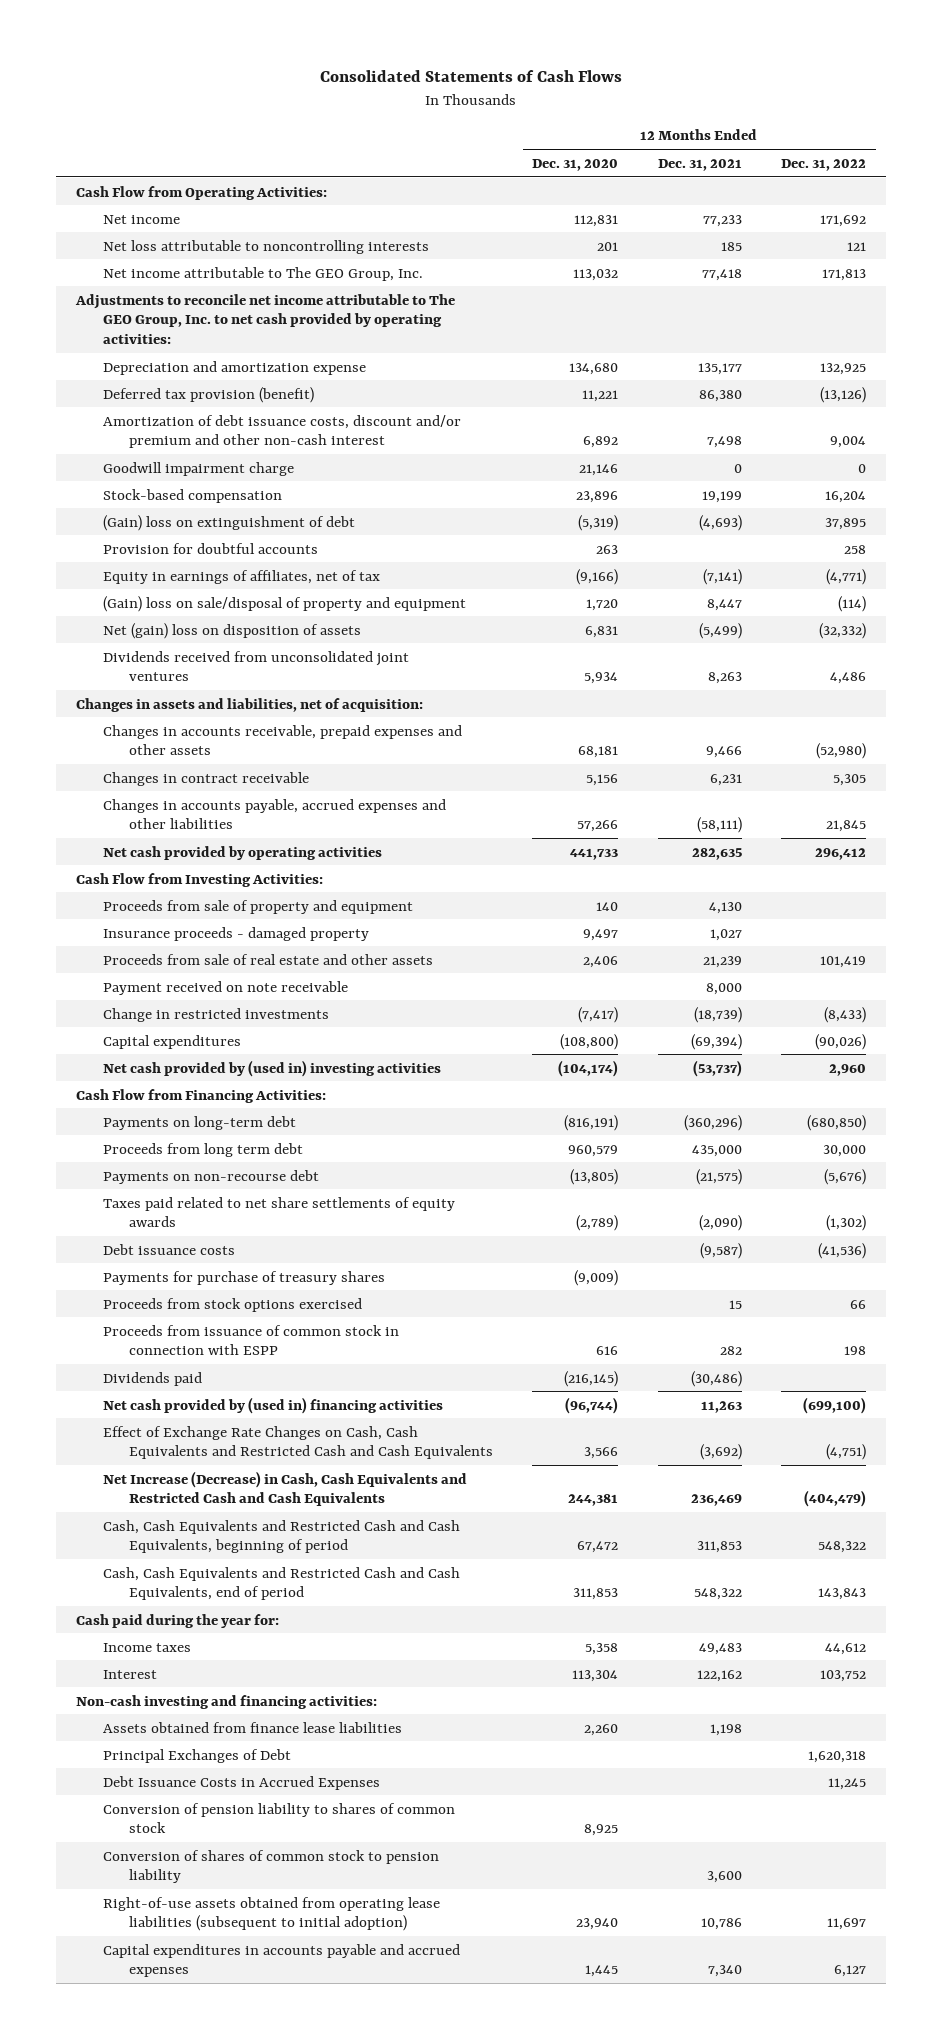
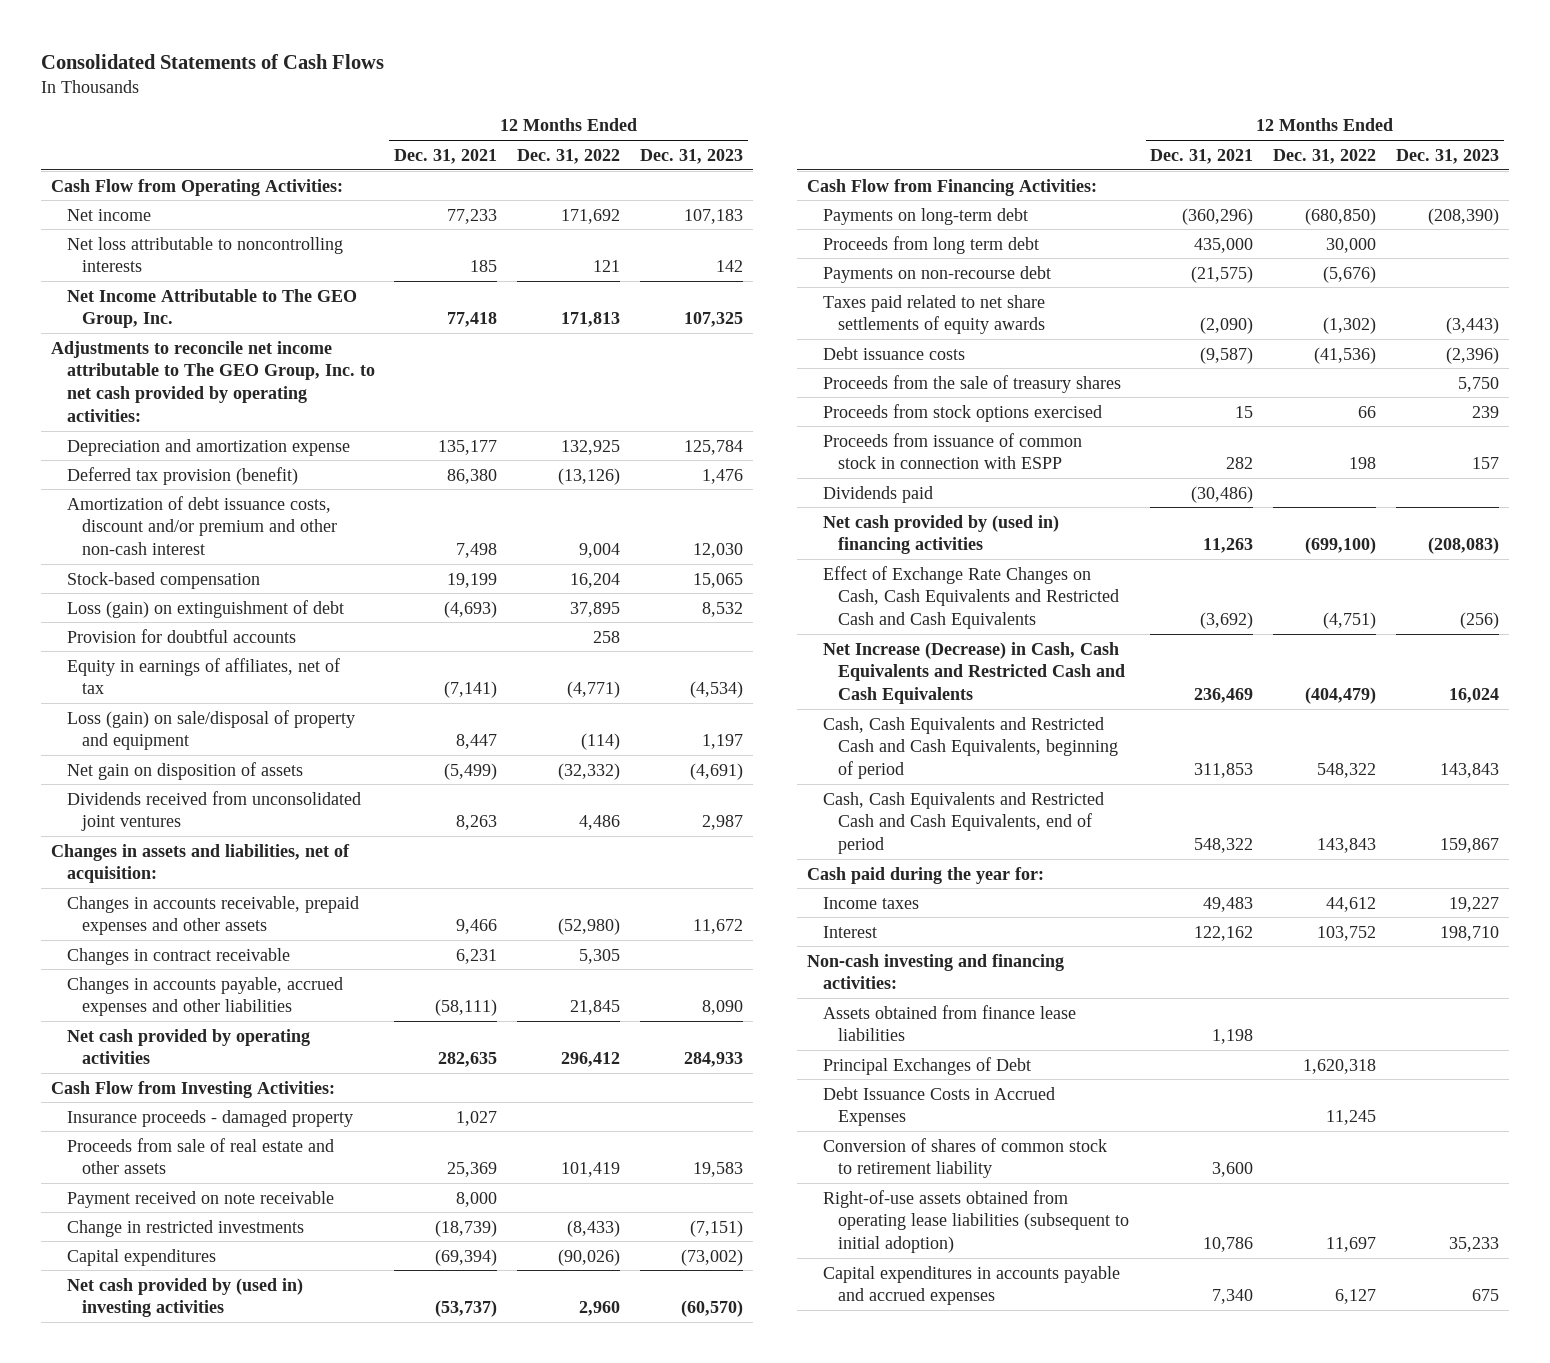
[532,158,619,171] Dec. 31, 2020 -> none
none -> [639,148,743,164] Dec. 31, 2023
[102,266,423,281] Net income attributable to The GEO Group, Inc. -> [66,288,357,329] Net Income Attributable to The GEO Group, Inc.
[102,461,294,476] Goodwill impairment charge -> none
[102,514,355,531] (Gain) loss on extinguishment of debt -> [66,599,344,618] Loss (gain) on extinguishment of debt
[102,595,466,612] (Gain) loss on sale/disposal of property and equipment -> [66,709,355,751] Loss (gain) on sale/disposal of property and equipment
[102,622,361,639] Net (gain) loss on disposition of assets -> [66,761,303,780] Net gain on disposition of assets
[102,899,413,914] Proceeds from sale of property and equipment -> none
[702,955,742,968] 21,239 -> [447,1162,498,1178] 25,369
[102,1270,385,1285] Payments for purchase of treasury shares -> none
none -> [822,374,1121,393] Proceeds from the sale of treasury shares
[102,1802,455,1834] Conversion of pension liability to shares of common stock -> none
[102,1849,439,1884] Conversion of shares of common stock to pension liability -> [822,1137,1107,1179] Conversion of shares of common stock to retirement liability

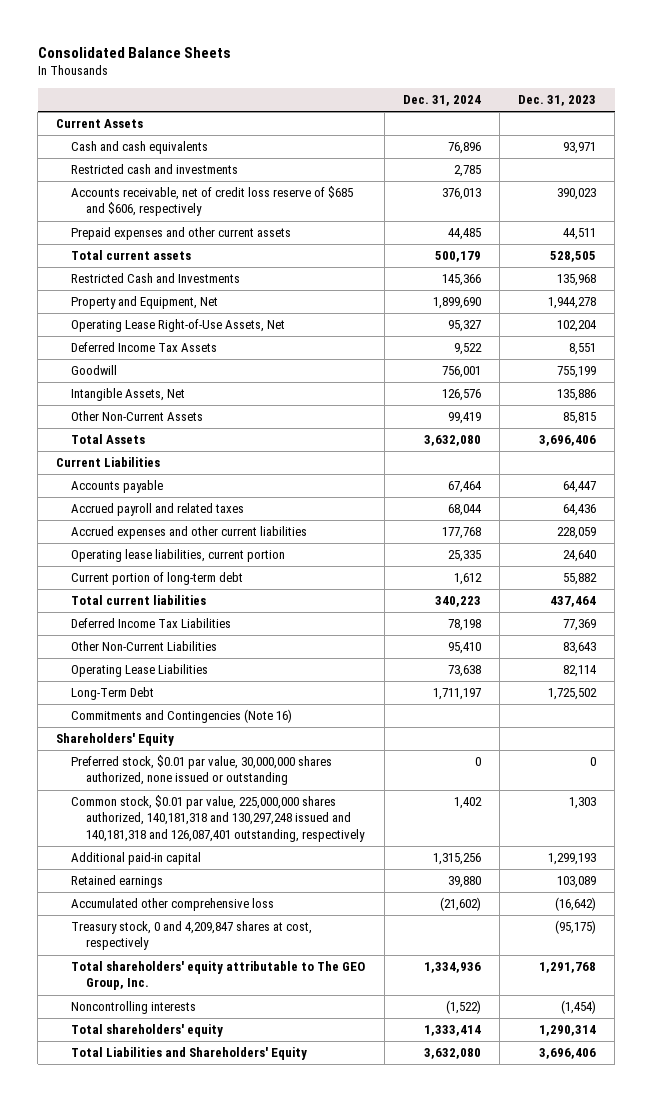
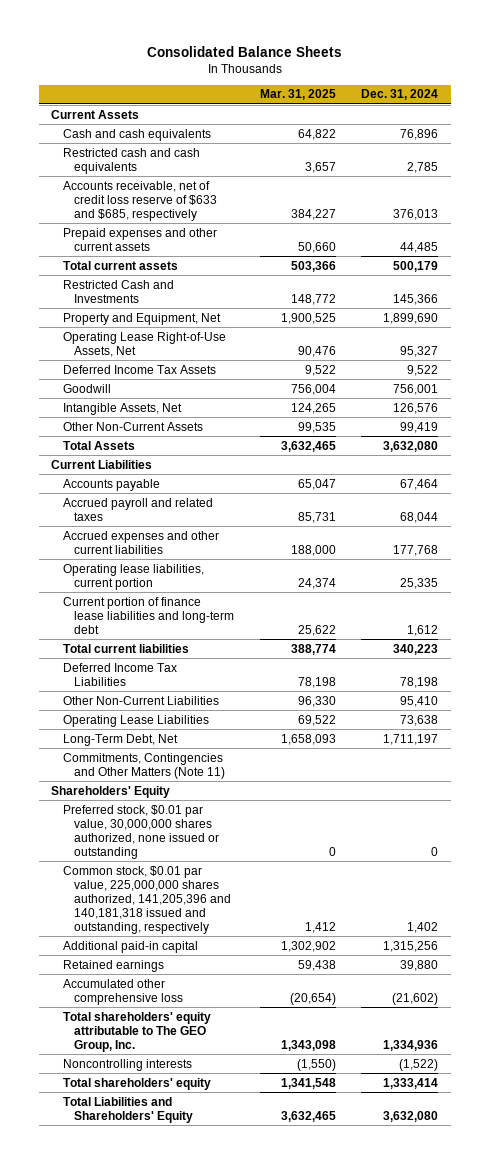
[518,95,597,107] Dec. 31, 2023 -> none
none -> [259,89,336,101] Mar. 31, 2025
[71,164,239,175] Restricted cash and investments -> [62,147,200,174] Restricted cash and cash equivalents
[71,186,354,217] Accounts receivable, net of credit loss reserve of $685 and $606, respectively -> [62,180,217,221] Accounts receivable, net of credit loss reserve of $633 and $685, respectively
[71,572,244,586] Current portion of long-term debt -> [62,596,234,634] Current portion of finance lease liabilities and long-term debt
[71,687,155,701] Long-Term Debt -> [62,733,178,746] Long-Term Debt, Net
[71,709,293,724] Commitments and Contingencies (Note 16) -> [62,752,225,779] Commitments, Contingencies and Other Matters (Note 11)
[71,795,366,842] Common stock, $0.01 par value, 225,000,000 shares authorized, 140,181,318 and 130,297,248 issued and 140,181,318 and 126,087,401 outstanding, respectively -> [62,865,231,934] Common stock, $0.01 par value, 225,000,000 shares authorized, 141,205,396 and 140,181,318 issued and outstanding, respectively
[71,921,313,951] Treasury stock, 0 and 4,209,847 shares at cost, respectively -> none

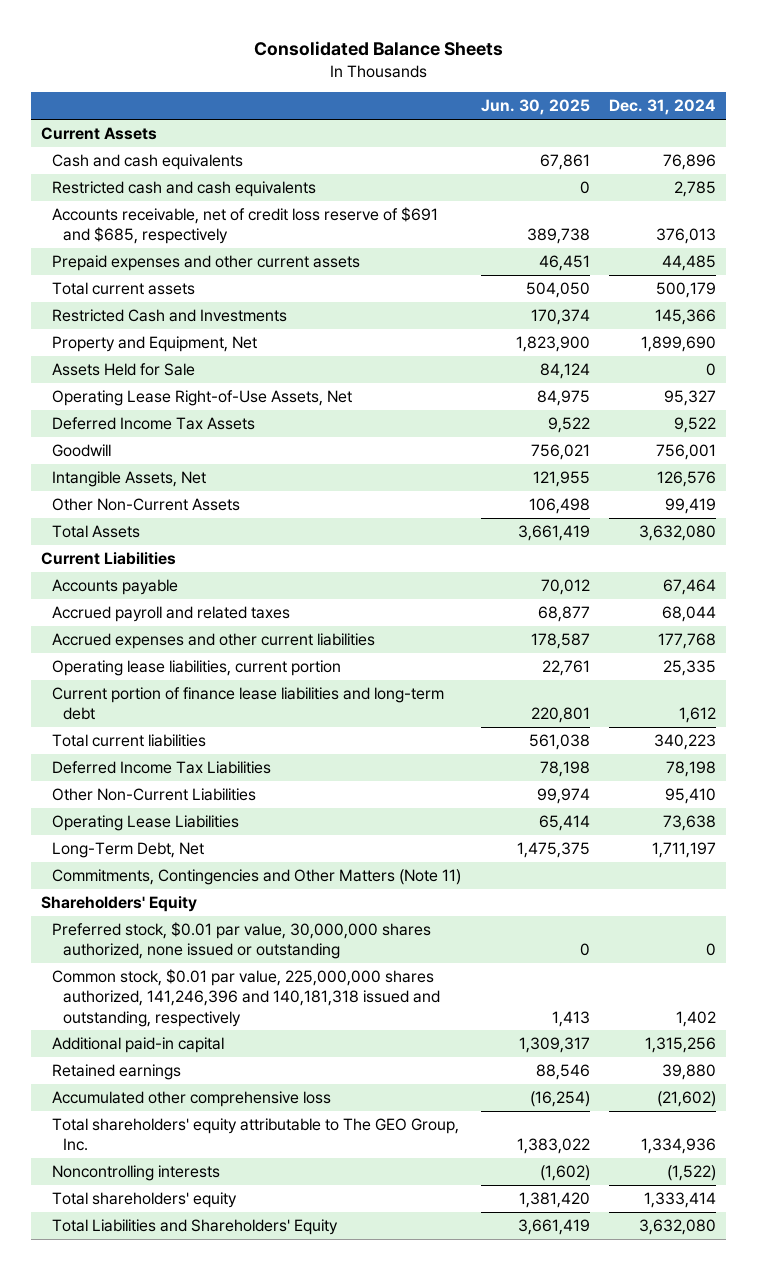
[259,89,336,101] Mar. 31, 2025 -> none
none -> [480,99,590,116] Jun. 30, 2025
[62,180,217,221] Accounts receivable, net of credit loss reserve of $633 and $685, respectively -> [52,207,439,245] Accounts receivable, net of credit loss reserve of $691 and $685, respectively
none -> [52,363,196,377] Assets Held for Sale
[62,865,231,934] Common stock, $0.01 par value, 225,000,000 shares authorized, 141,205,396 and 140,181,318 issued and outstanding, respectively -> [52,969,441,1027] Common stock, $0.01 par value, 225,000,000 shares authorized, 141,246,396 and 140,181,318 issued and outstanding, respectively

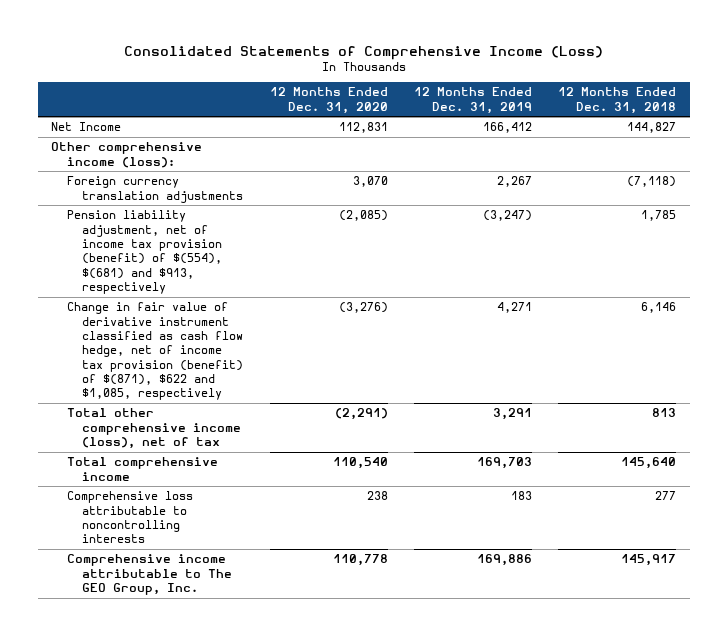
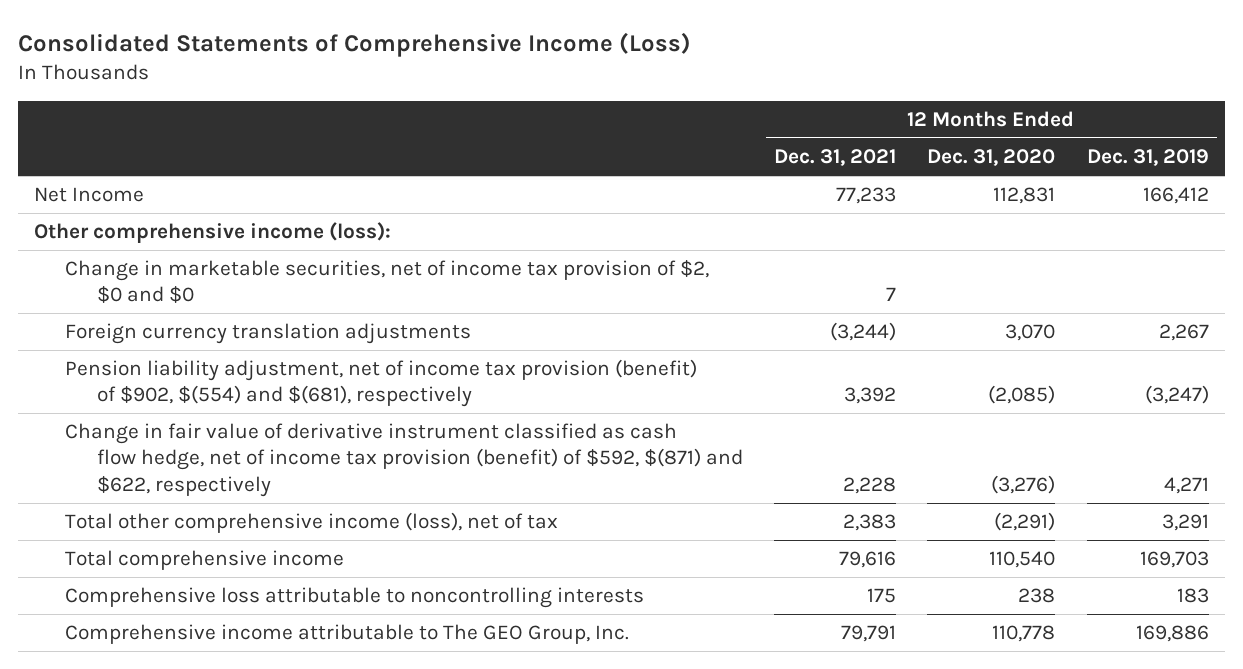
[558,87,677,114] 12 Months Ended Dec. 31, 2018 -> none
none -> [774,149,897,167] Dec. 31, 2021
none -> [65,260,710,304] Change in marketable securities, net of income tax provision of $2, $0 and $0
[66,210,223,295] Pension liability adjustment, net of income tax provision (benefit) of $(554), $(681) and $913, respectively -> [65,359,698,408] Pension liability adjustment, net of income tax provision (benefit) of $902, $(554) and $(681), respectively
[66,302,244,401] Change in fair value of derivative instrument classified as cash flow hedge, net of income tax provision (benefit) of $(871), $622 and $1,085, respectively -> [65,423,743,497] Change in fair value of derivative instrument classified as cash flow hedge, net of income tax provision (benefit) of $592, $(871) and $622, respectively

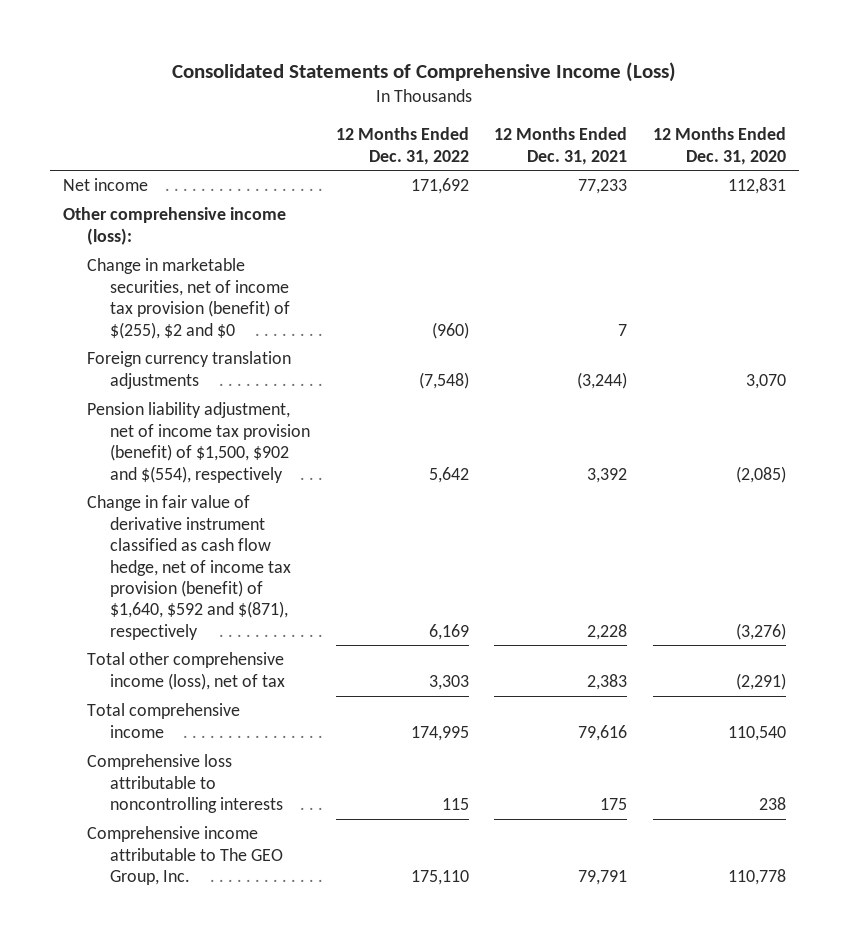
[1086,149,1209,167] Dec. 31, 2019 -> none
none -> [335,127,469,165] 12 Months Ended Dec. 31, 2022
[34,187,145,203] Net Income -> [62,178,148,192] Net income
[65,260,710,304] Change in marketable securities, net of income tax provision of $2, $0 and $0 -> [86,258,291,339] Change in marketable securities, net of income tax provision (benefit) of $(255), $2 and $0
[65,359,698,408] Pension liability adjustment, net of income tax provision (benefit) of $902, $(554) and $(681), respectively -> [86,402,311,483] Pension liability adjustment, net of income tax provision (benefit) of $1,500, $902 and $(554), respectively
[65,423,743,497] Change in fair value of derivative instrument classified as cash flow hedge, net of income tax provision (benefit) of $592, $(871) and $622, respectively -> [86,495,292,640] Change in fair value of derivative instrument classified as cash flow hedge, net of income tax provision (benefit) of $1,640, $592 and $(871), respectively

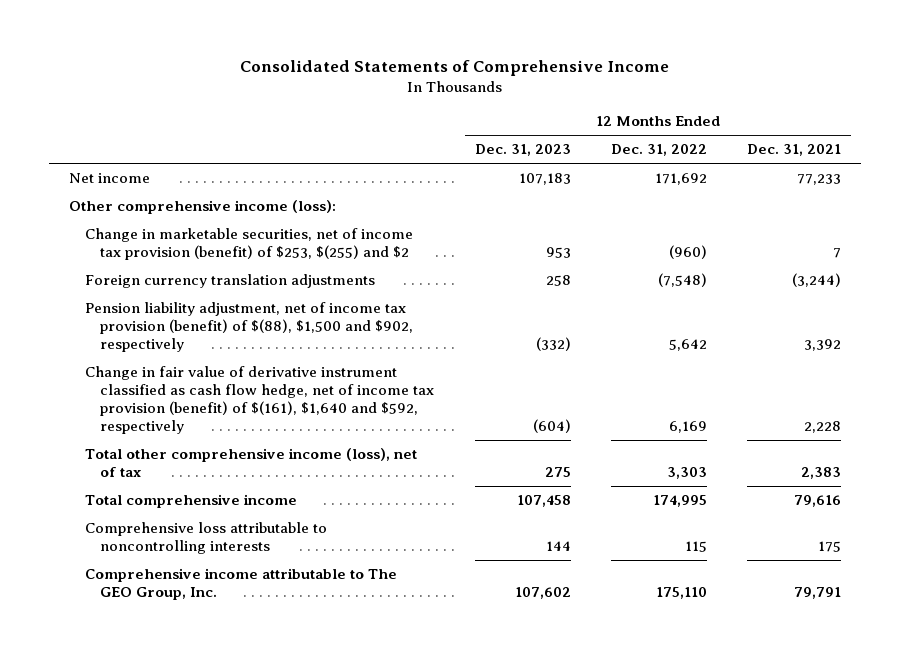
[172,61,677,82] Consolidated Statements of Comprehensive Income (Loss) -> [240,60,670,77] Consolidated Statements of Comprehensive Income
[652,127,786,165] 12 Months Ended Dec. 31, 2020 -> none
none -> [474,144,571,157] Dec. 31, 2023
[86,258,291,339] Change in marketable securities, net of income tax provision (benefit) of $(255), $2 and $0 -> [84,228,413,260] Change in marketable securities, net of income tax provision (benefit) of $253, $(255) and $2
[86,402,311,483] Pension liability adjustment, net of income tax provision (benefit) of $1,500, $902 and $(554), respectively -> [84,302,414,352] Pension liability adjustment, net of income tax provision (benefit) of $(88), $1,500 and $902, respectively
[86,495,292,640] Change in fair value of derivative instrument classified as cash flow hedge, net of income tax provision (benefit) of $1,640, $592 and $(871), respectively -> [84,366,435,434] Change in fair value of derivative instrument classified as cash flow hedge, net of income tax provision (benefit) of $(161), $1,640 and $592, respectively

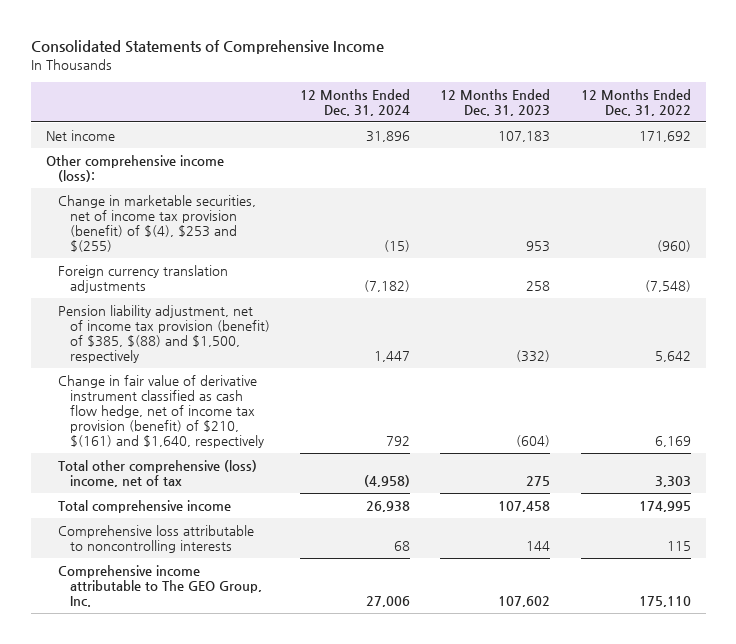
[746,144,841,157] Dec. 31, 2021 -> none
none -> [300,88,411,116] 12 Months Ended Dec. 31, 2024
[84,228,413,260] Change in marketable securities, net of income tax provision (benefit) of $253, $(255) and $2 -> [58,194,257,253] Change in marketable securities, net of income tax provision (benefit) of $(4), $253 and $(255)
[84,302,414,352] Pension liability adjustment, net of income tax provision (benefit) of $(88), $1,500 and $902, respectively -> [58,304,271,364] Pension liability adjustment, net of income tax provision (benefit) of $385, $(88) and $1,500, respectively
[84,366,435,434] Change in fair value of derivative instrument classified as cash flow hedge, net of income tax provision (benefit) of $(161), $1,640 and $592, respectively -> [58,374,265,449] Change in fair value of derivative instrument classified as cash flow hedge, net of income tax provision (benefit) of $210, $(161) and $1,640, respectively
[84,448,417,477] Total other comprehensive income (loss), net of tax -> [58,459,258,487] Total other comprehensive (loss) income, net of tax

